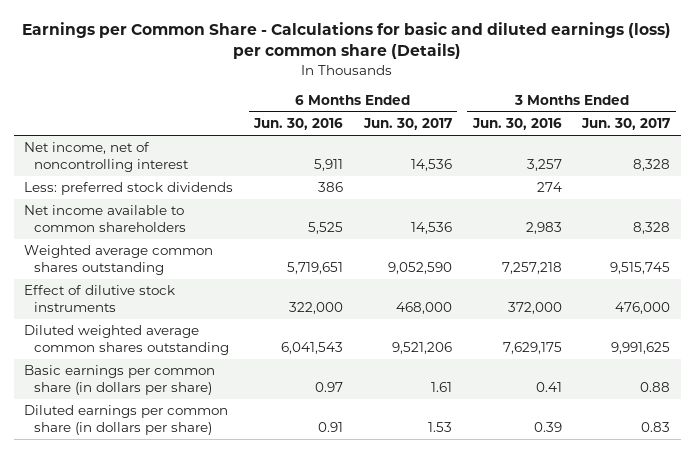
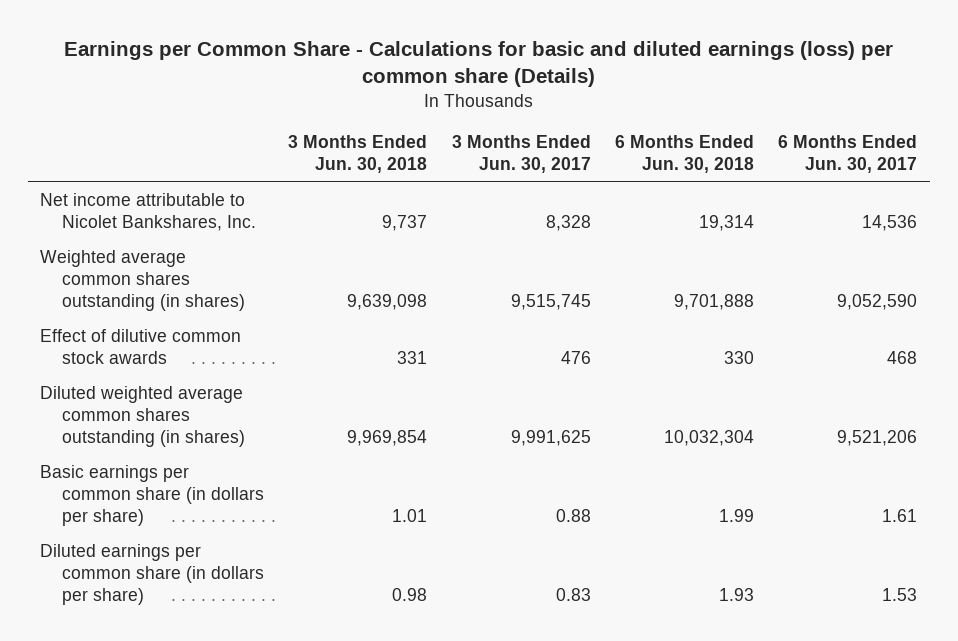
[253,118,344,131] Jun. 30, 2016 -> none
[471,118,562,131] Jun. 30, 2016 -> none
none -> [288,135,428,174] 3 Months Ended Jun. 30, 2018
none -> [615,135,755,174] 6 Months Ended Jun. 30, 2018
[24,142,190,173] Net income, net of noncontrolling interest -> none
[24,182,234,196] Less: preferred stock dividends -> none
[24,205,187,233] Net income available to common shareholders -> [40,193,256,232] Net income attributable to Nicolet Bankshares, Inc.
[24,245,214,276] Weighted average common shares outstanding -> [40,250,245,312] Weighted average common shares outstanding (in shares)
[24,285,176,313] Effect of dilutive stock instruments -> [40,329,242,365] Effect of dilutive common stock awards
[395,302,452,315] 468,000 -> [887,351,918,365] 468
[615,302,671,315] 476,000 -> [560,351,591,365] 476
[24,325,230,356] Diluted weighted average common shares outstanding -> [40,386,245,448] Diluted weighted average common shares outstanding (in shares)

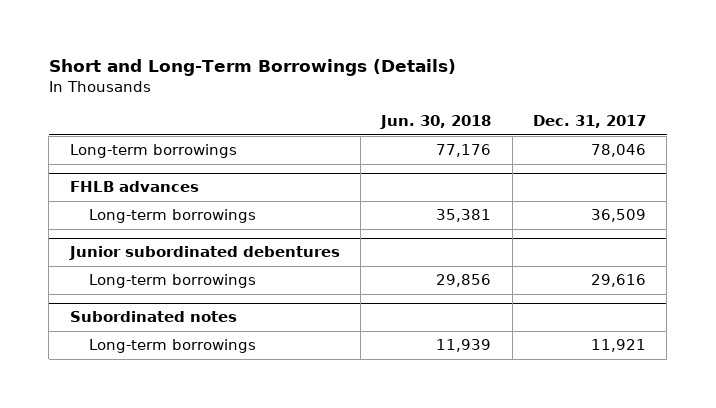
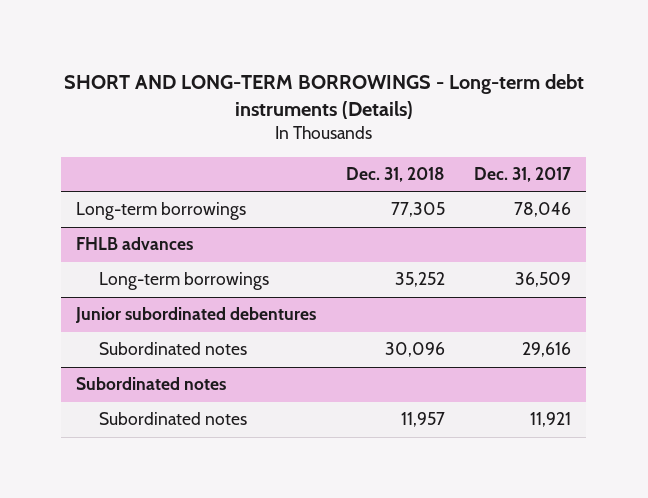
[48,59,456,77] Short and Long-Term Borrowings (Details) -> [63,73,584,119] SHORT AND LONG-TERM BORROWINGS - Long-term debt instruments (Details)
[380,115,492,130] Jun. 30, 2018 -> none
none -> [345,167,445,183] Dec. 31, 2018
[89,274,257,289] Long-term borrowings -> [98,342,247,356] Subordinated notes
[89,339,257,354] Long-term borrowings -> [98,412,247,426] Subordinated notes

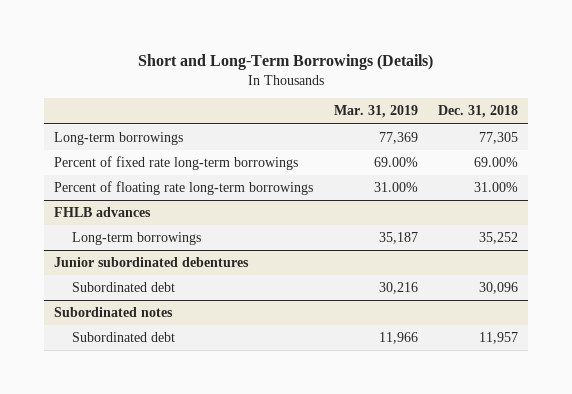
[63,73,584,119] SHORT AND LONG-TERM BORROWINGS - Long-term debt instruments (Details) -> [138,53,434,70] Short and Long-Term Borrowings (Details)
[474,167,572,183] Dec. 31, 2017 -> none
none -> [333,105,418,119] Mar. 31, 2019
none -> [54,156,299,171] Percent of fixed rate long-term borrowings
none -> [54,181,314,196] Percent of floating rate long-term borrowings
[98,342,247,356] Subordinated notes -> [71,282,175,293] Subordinated debt
[98,412,247,426] Subordinated notes -> [71,332,175,343] Subordinated debt

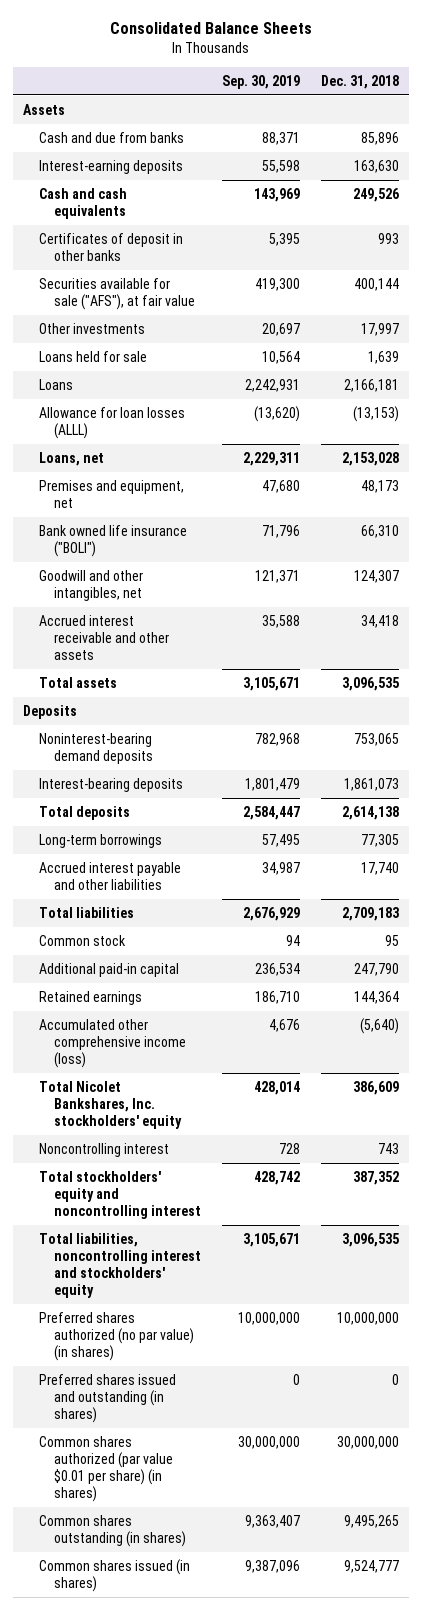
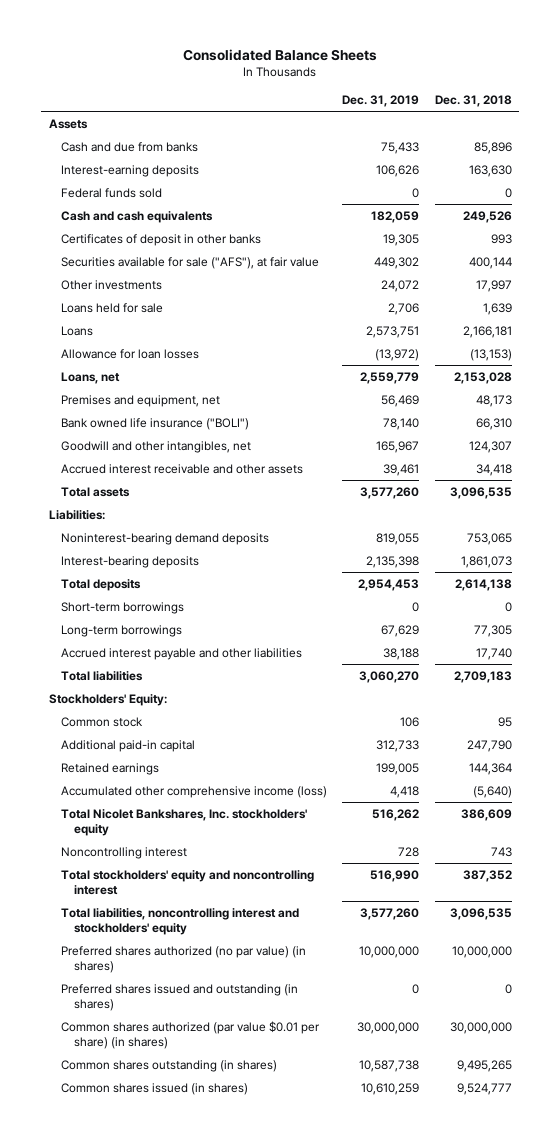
[221,74,300,89] Sep. 30, 2019 -> none
none -> [342,94,420,107] Dec. 31, 2019
none -> [61,187,163,198] Federal funds sold
[38,406,185,440] Allowance for loan losses (ALLL) -> [61,348,200,359] Allowance for loan losses
[23,704,78,719] Deposits -> none
none -> [48,509,105,520] Liabilities:
none -> [61,601,185,614] Short-term borrowings
none -> [48,693,167,706] Stockholders' Equity:

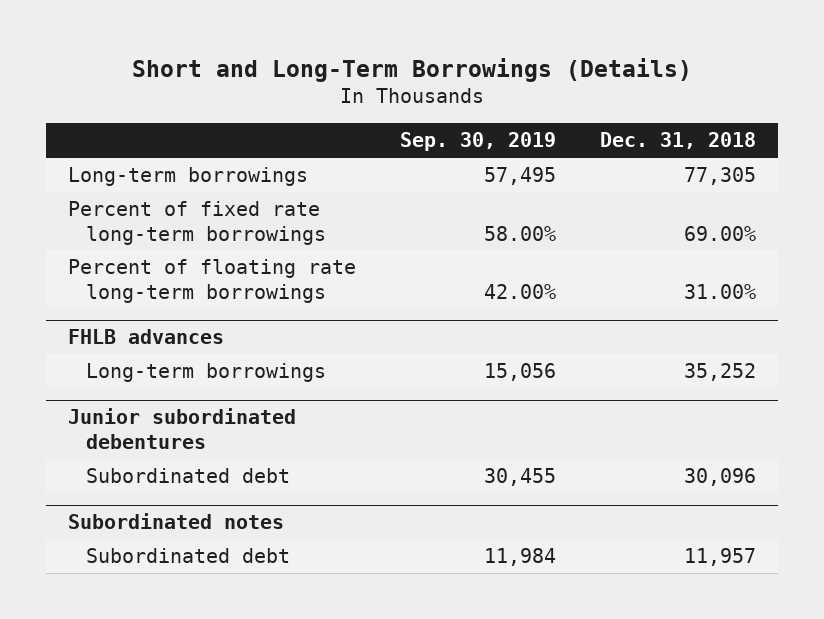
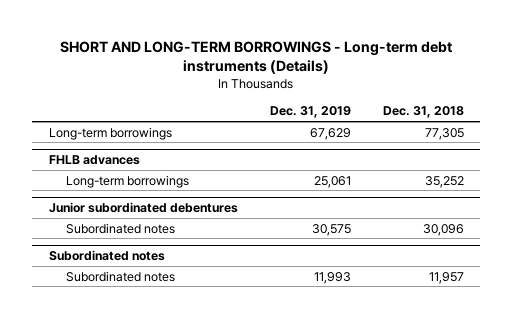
[131,57,692,82] Short and Long-Term Borrowings (Details) -> [60,40,453,75] SHORT AND LONG-TERM BORROWINGS - Long-term debt instruments (Details)
[399,132,556,152] Sep. 30, 2019 -> none
none -> [269,106,351,119] Dec. 31, 2019
[67,201,327,245] Percent of fixed rate long-term borrowings -> none
[67,259,356,303] Percent of floating rate long-term borrowings -> none
[86,468,291,484] Subordinated debt -> [65,222,175,234] Subordinated notes
[86,548,291,564] Subordinated debt -> [65,270,175,282] Subordinated notes

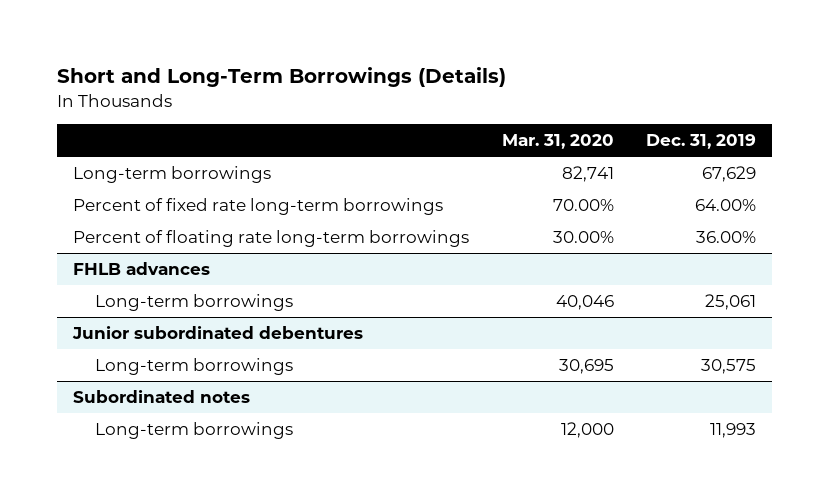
[60,40,453,75] SHORT AND LONG-TERM BORROWINGS - Long-term debt instruments (Details) -> [56,67,506,88] Short and Long-Term Borrowings (Details)
[382,106,464,119] Dec. 31, 2018 -> none
none -> [501,134,614,150] Mar. 31, 2020
none -> [72,198,443,216] Percent of fixed rate long-term borrowings
none -> [72,230,469,248] Percent of floating rate long-term borrowings
[65,222,175,234] Subordinated notes -> [94,358,293,376] Long-term borrowings
[65,270,175,282] Subordinated notes -> [94,422,293,440] Long-term borrowings

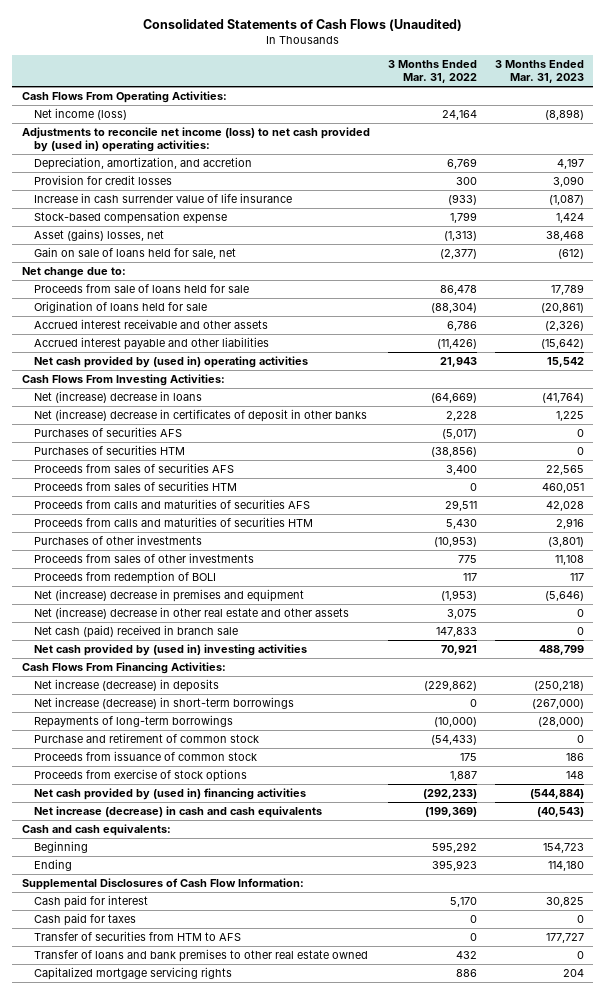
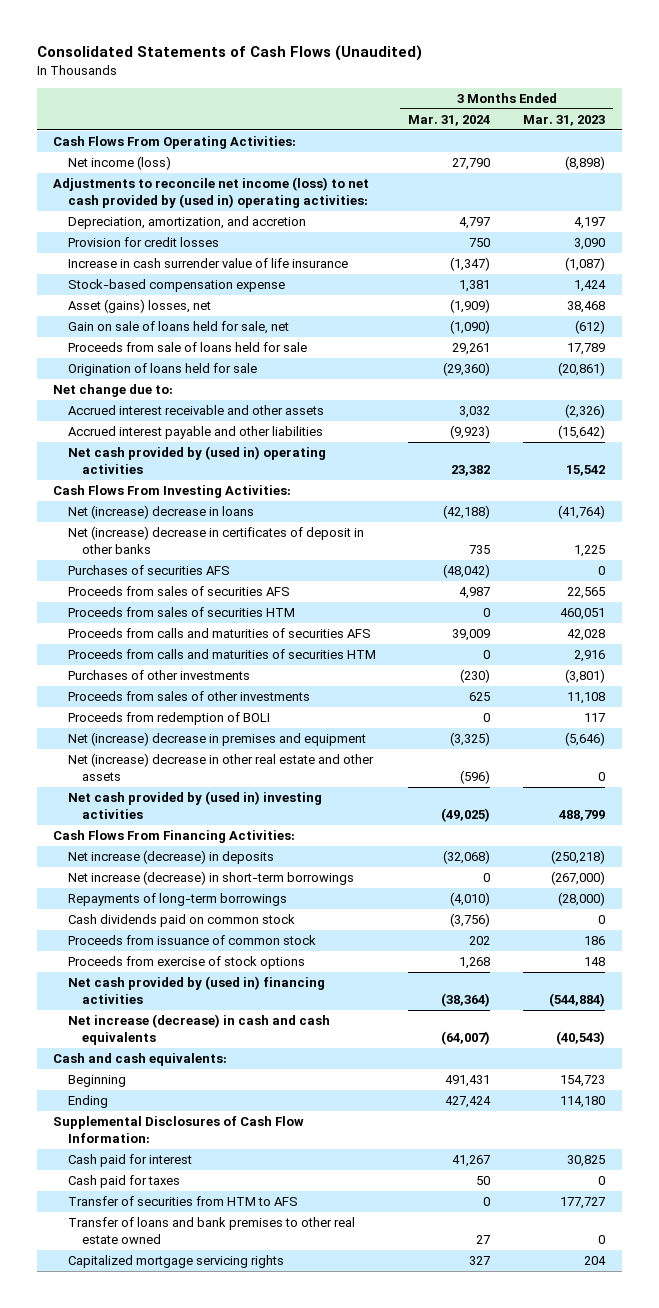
[387,60,477,84] 3 Months Ended Mar. 31, 2022 -> none
none -> [408,115,491,127] Mar. 31, 2024
[21,266,126,278] Net change due to: -> [53,384,174,398] Net change due to:
[33,444,185,455] Purchases of securities HTM -> none
[33,624,238,638] Net cash (paid) received in branch sale -> none
[33,732,259,743] Purchase and retirement of common stock -> none
none -> [67,914,295,928] Cash dividends paid on common stock

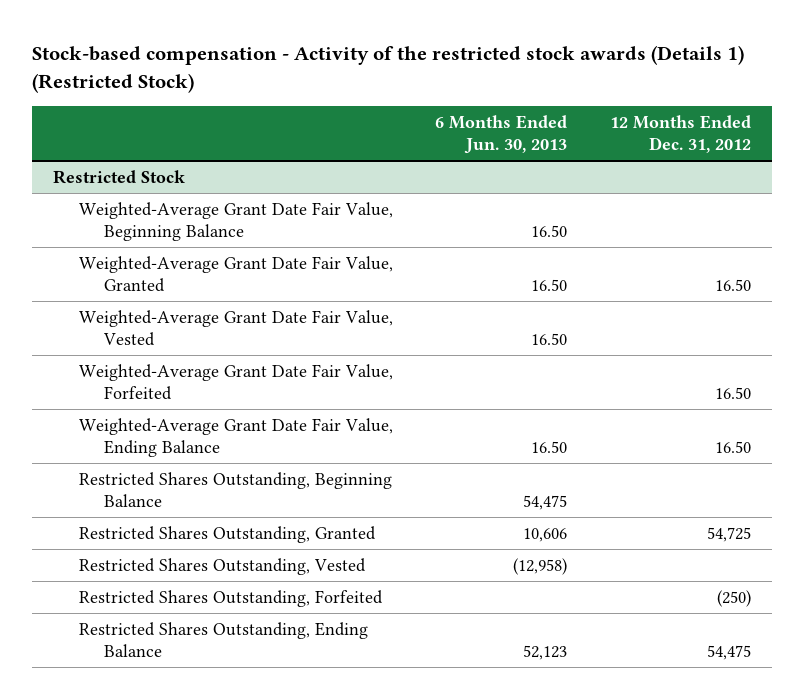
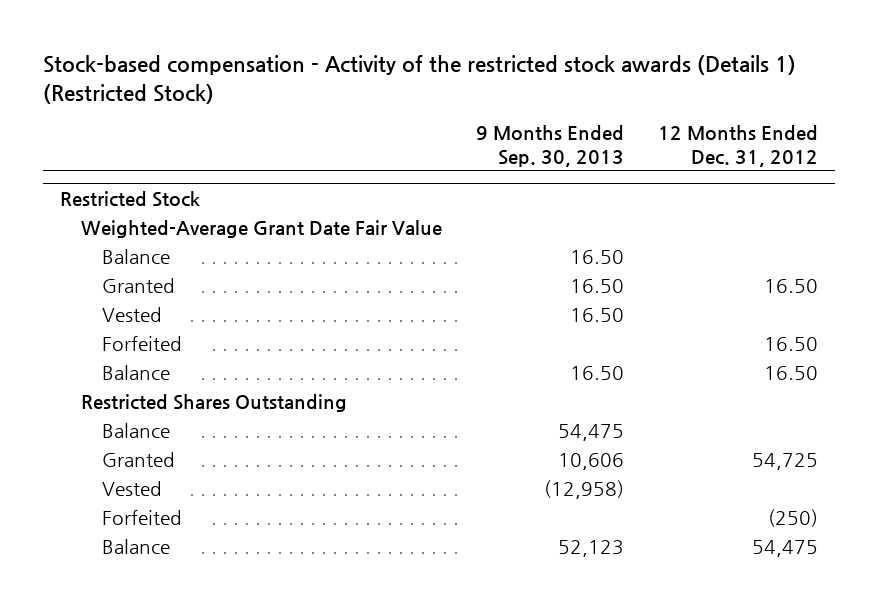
[435,114,568,155] 6 Months Ended Jun. 30, 2013 -> none
none -> [475,125,624,167] 9 Months Ended Sep. 30, 2013
none -> [80,219,442,238] Weighted-Average Grant Date Fair Value
[78,201,393,242] Weighted-Average Grant Date Fair Value, Beginning Balance -> [101,248,170,264] Balance
[78,255,393,293] Weighted-Average Grant Date Fair Value, Granted -> [101,277,175,293] Granted
[78,309,393,347] Weighted-Average Grant Date Fair Value, Vested -> [101,306,162,322] Vested
[78,363,393,401] Weighted-Average Grant Date Fair Value, Forfeited -> [101,335,182,351] Forfeited
[78,417,393,458] Weighted-Average Grant Date Fair Value, Ending Balance -> [101,364,170,380] Balance
none -> [80,393,347,412] Restricted Shares Outstanding
[78,471,392,508] Restricted Shares Outstanding, Beginning Balance -> [101,422,170,438] Balance
[78,525,376,543] Restricted Shares Outstanding, Granted -> [101,451,175,467] Granted
[78,557,366,575] Restricted Shares Outstanding, Vested -> [101,480,162,496] Vested
[78,589,383,607] Restricted Shares Outstanding, Forfeited -> [101,509,182,525] Forfeited
[78,621,368,658] Restricted Shares Outstanding, Ending Balance -> [101,538,170,554] Balance

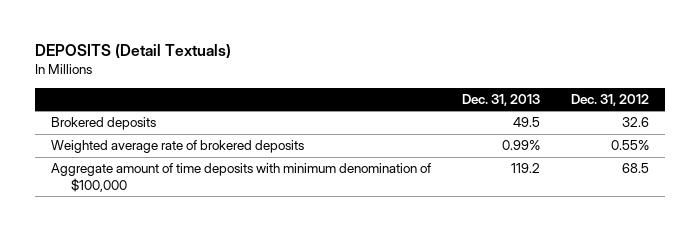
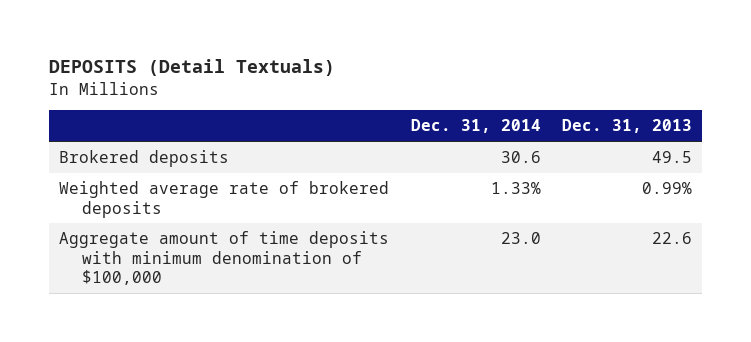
[571,93,650,106] Dec. 31, 2012 -> none
none -> [410,119,541,134] Dec. 31, 2014
[511,163,541,174] 119.2 -> [651,232,692,245] 22.6

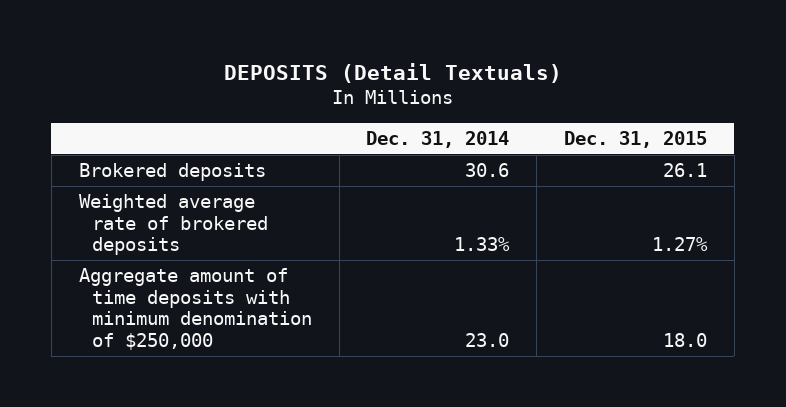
[561,119,692,134] Dec. 31, 2013 -> none
none -> [564,130,708,148] Dec. 31, 2015
[59,231,390,286] Aggregate amount of time deposits with minimum denomination of $100,000 -> [78,268,312,350] Aggregate amount of time deposits with minimum denomination of $250,000

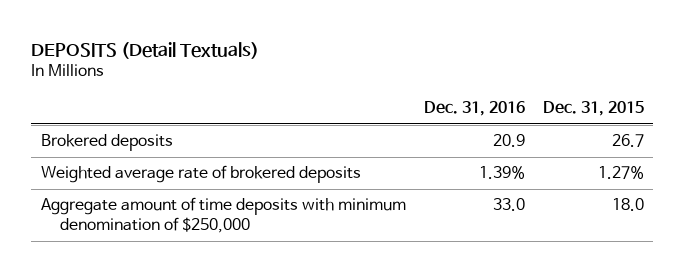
[366,130,510,148] Dec. 31, 2014 -> none
none -> [423,101,525,117] Dec. 31, 2016
[663,163,708,178] 26.1 -> [611,134,644,148] 26.7

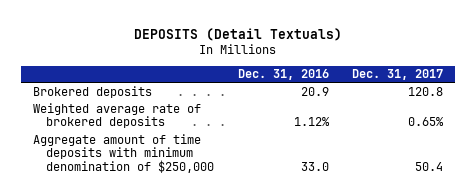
[542,101,644,117] Dec. 31, 2015 -> none
none -> [351,69,443,81] Dec. 31, 2017
[478,166,525,180] 1.39% -> [293,117,330,127] 1.12%

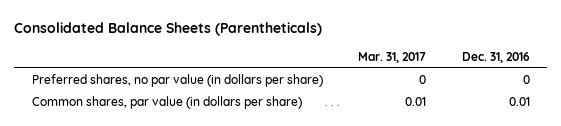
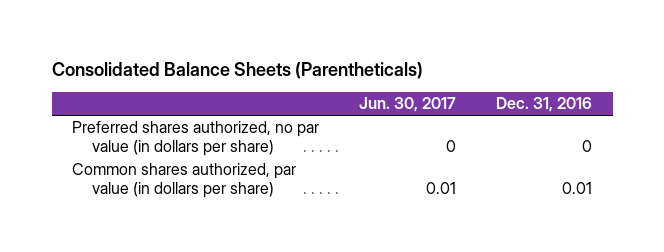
[358,51,427,63] Mar. 31, 2017 -> none
none -> [359,97,457,113] Jun. 30, 2017
[31,73,323,87] Preferred shares, no par value (in dollars per share) -> [71,121,319,157] Preferred shares authorized, no par value (in dollars per share)
[31,95,302,109] Common shares, par value (in dollars per share) -> [71,163,296,199] Common shares authorized, par value (in dollars per share)

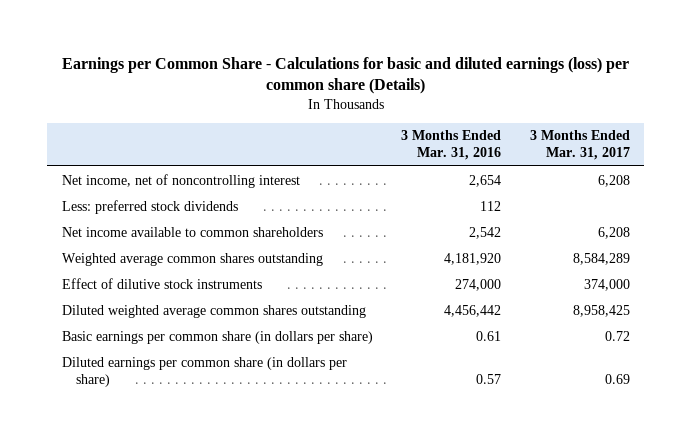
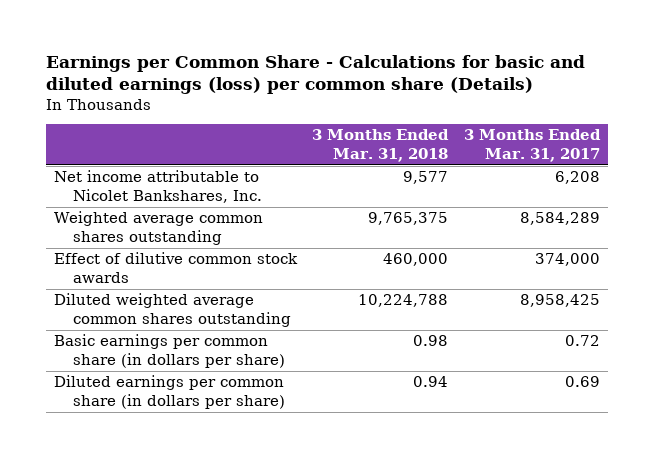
[401,130,502,161] 3 Months Ended Mar. 31, 2016 -> none
none -> [312,129,450,163] 3 Months Ended Mar. 31, 2018
[61,173,300,188] Net income, net of noncontrolling interest -> none
[61,199,238,214] Less: preferred stock dividends -> none
[61,226,323,237] Net income available to common shareholders -> [53,170,262,203] Net income attributable to Nicolet Bankshares, Inc.
[61,277,262,289] Effect of dilutive stock instruments -> [53,252,298,283] Effect of dilutive common stock awards

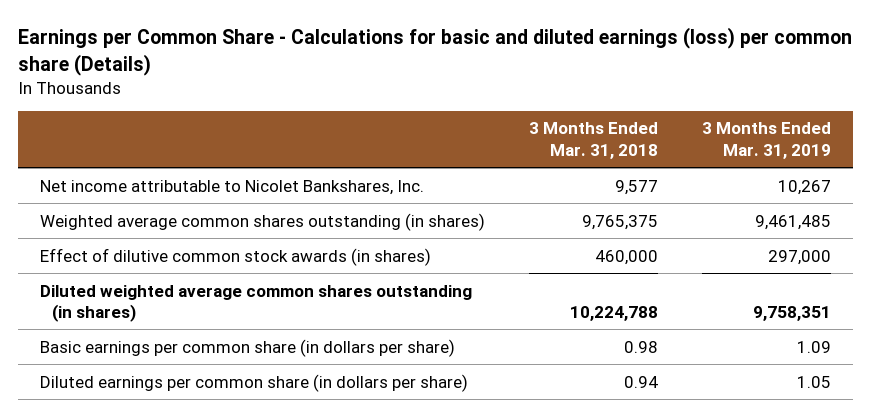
[464,129,602,163] 3 Months Ended Mar. 31, 2017 -> none
none -> [702,122,832,159] 3 Months Ended Mar. 31, 2019
[53,211,263,245] Weighted average common shares outstanding -> [39,212,485,231] Weighted average common shares outstanding (in shares)
[53,252,298,283] Effect of dilutive common stock awards -> [39,247,431,266] Effect of dilutive common stock awards (in shares)
[53,293,291,327] Diluted weighted average common shares outstanding -> [39,284,472,322] Diluted weighted average common shares outstanding (in shares)

